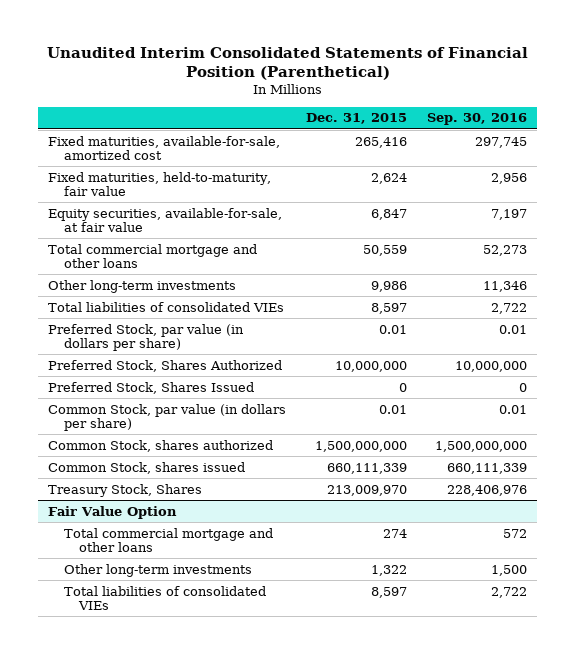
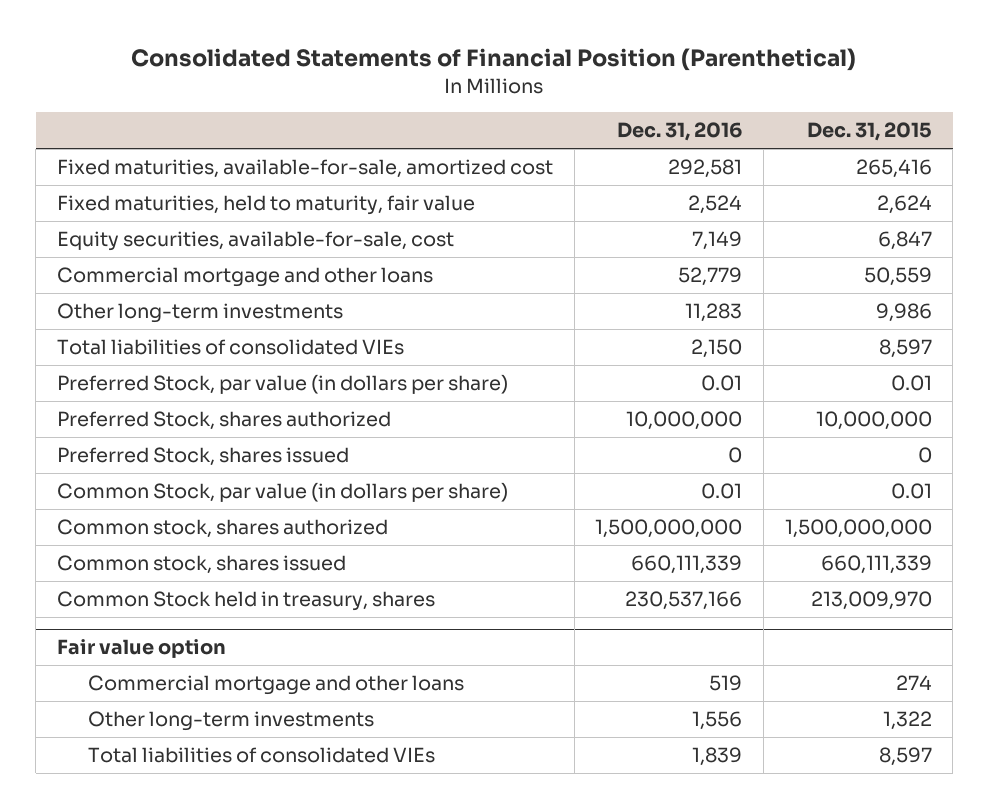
[46,46,528,81] Unaudited Interim Consolidated Statements of Financial Position (Parenthetical) -> [131,48,857,72] Consolidated Statements of Financial Position (Parenthetical)
[427,113,528,126] Sep. 30, 2016 -> none
none -> [617,122,743,142] Dec. 31, 2016
[48,171,272,197] Fixed maturities, held-to-maturity, fair value -> [56,195,475,216] Fixed maturities, held to maturity, fair value
[48,207,283,233] Equity securities, available-for-sale, at fair value -> [56,231,454,252] Equity securities, available-for-sale, cost
[48,243,258,269] Total commercial mortgage and other loans -> [56,267,433,288] Commercial mortgage and other loans
[48,359,283,372] Preferred Stock, Shares Authorized -> [56,411,391,431] Preferred Stock, shares authorized
[48,381,255,394] Preferred Stock, Shares Issued -> [56,447,349,467] Preferred Stock, shares issued
[48,439,274,452] Common Stock, shares authorized -> [56,519,388,539] Common stock, shares authorized
[48,461,246,474] Common Stock, shares issued -> [56,555,346,575] Common stock, shares issued
[48,483,203,497] Treasury Stock, Shares -> [56,591,435,612] Common Stock held in treasury, shares
[48,505,178,519] Fair Value Option -> [56,639,226,659] Fair value option
[63,527,273,553] Total commercial mortgage and other loans -> [87,675,464,696] Commercial mortgage and other loans

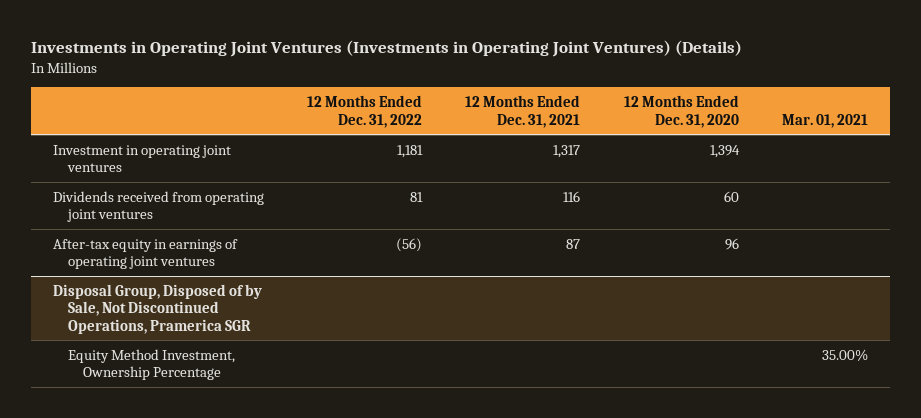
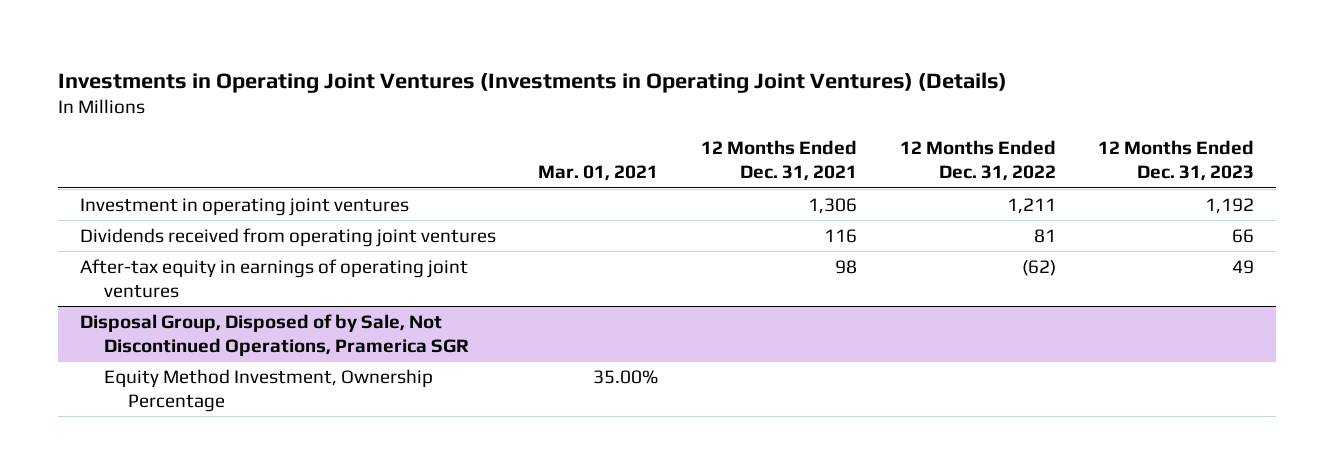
[623,94,739,128] 12 Months Ended Dec. 31, 2020 -> none
none -> [1098,139,1255,182] 12 Months Ended Dec. 31, 2023
[396,144,423,158] 1,181 -> [1006,197,1056,214] 1,211
[553,144,581,158] 1,317 -> [808,197,858,214] 1,306
[395,237,422,252] (56) -> [1021,259,1056,276] (62)
[566,238,581,249] 87 -> [835,259,858,274] 98

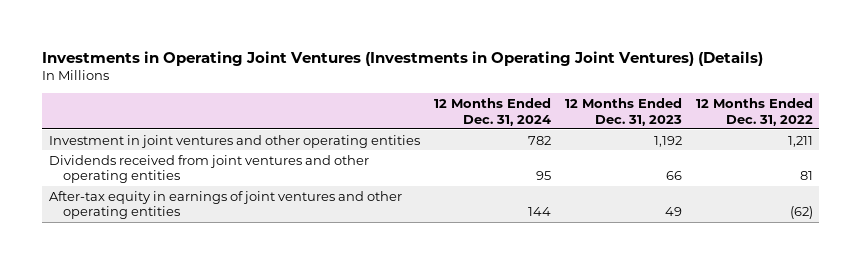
[538,165,659,182] Mar. 01, 2021 -> none
[701,139,858,182] 12 Months Ended Dec. 31, 2021 -> none
none -> [434,97,552,126] 12 Months Ended Dec. 31, 2024
[79,313,469,357] Disposal Group, Disposed of by Sale, Not Discontinued Operations, Pramerica SGR -> none
[103,368,433,413] Equity Method Investment, Ownership Percentage -> none
[79,197,409,216] Investment in operating joint ventures -> [49,134,421,148] Investment in joint ventures and other operating entities
[79,227,496,247] Dividends received from operating joint ventures -> [49,154,370,184] Dividends received from joint ventures and other operating entities
[79,258,468,299] After-tax equity in earnings of operating joint ventures -> [49,190,403,220] After-tax equity in earnings of joint ventures and other operating entities

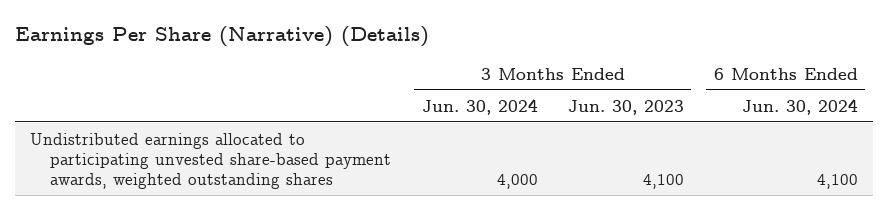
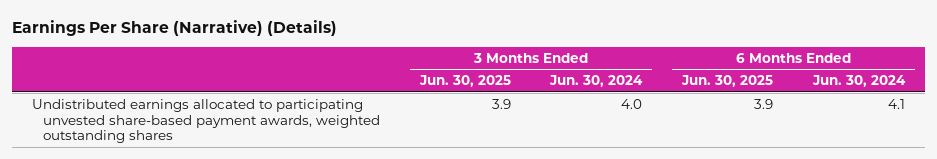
[567,99,684,115] Jun. 30, 2023 -> none
none -> [418,75,511,88] Jun. 30, 2025
none -> [681,75,774,88] Jun. 30, 2025
[496,174,538,190] 4,000 -> [621,98,643,109] 4.0
[816,174,858,190] 4,100 -> [887,98,905,109] 4.1

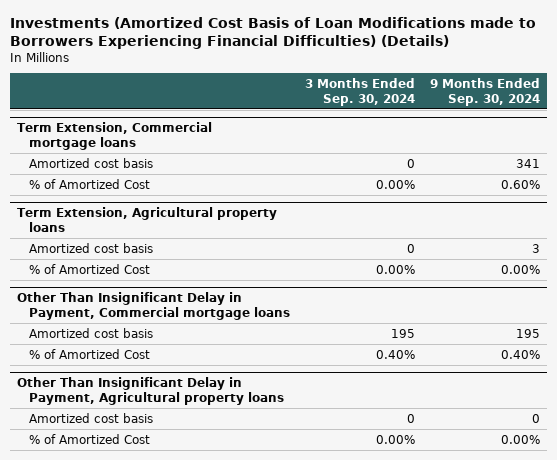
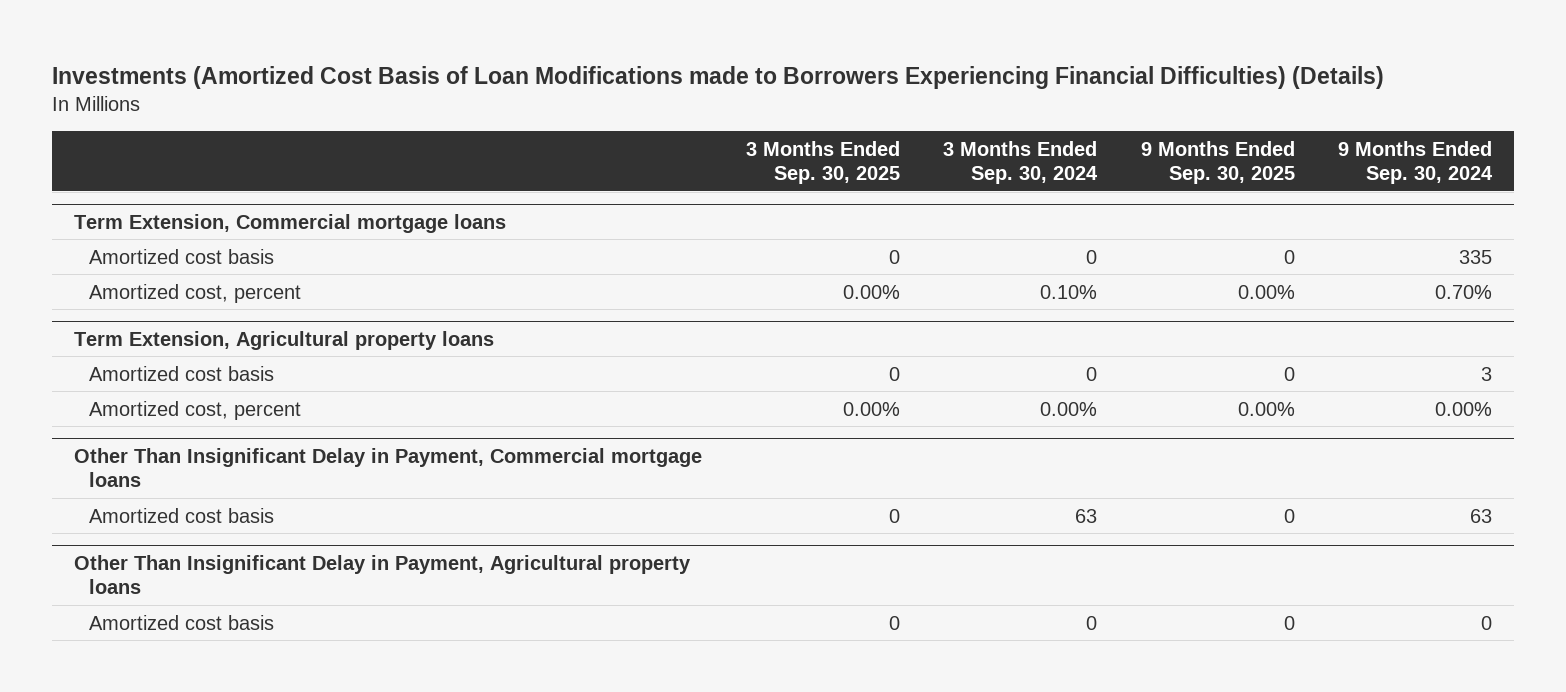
none -> [745,140,900,184] 3 Months Ended Sep. 30, 2025
none -> [1140,140,1295,184] 9 Months Ended Sep. 30, 2025
[515,158,540,168] 341 -> [1459,249,1493,264] 335
[29,178,151,189] % of Amortized Cost -> [88,283,301,303] Amortized cost, percent
[375,179,415,189] 0.00% -> [1040,284,1098,299] 0.10%
[500,179,540,189] 0.60% -> [1435,284,1493,299] 0.70%
[29,263,151,274] % of Amortized Cost -> [88,400,301,420] Amortized cost, percent
[29,348,151,359] % of Amortized Cost -> none
[390,328,415,338] 195 -> [1075,508,1098,523] 63
[515,328,540,338] 195 -> [1470,508,1493,523] 63
[29,433,151,444] % of Amortized Cost -> none

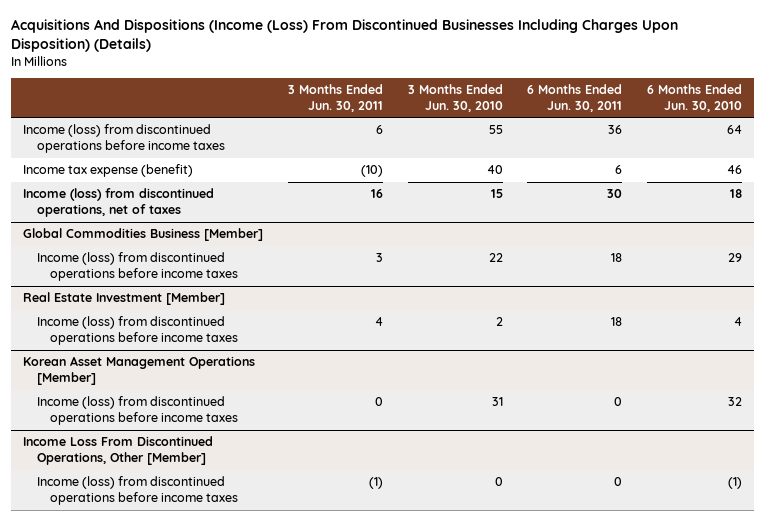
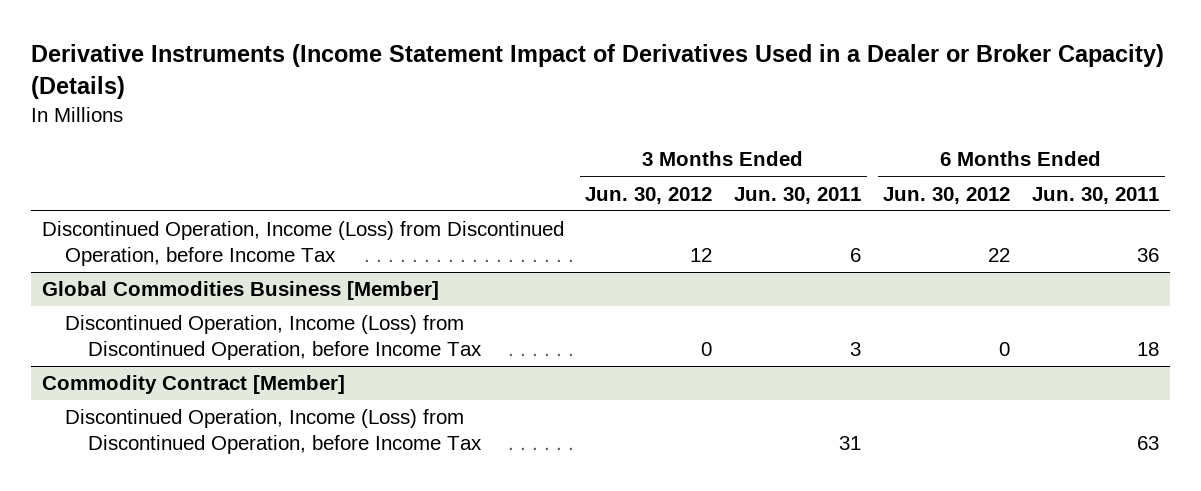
[10,19,678,53] Acquisitions And Dispositions (Income (Loss) From Discontinued Businesses Including Charges Upon Disposition) (Details) -> [30,44,1164,100] Derivative Instruments (Income Statement Impact of Derivatives Used in a Dealer or Broker Capacity) (Details)
[407,84,503,112] 3 Months Ended Jun. 30, 2010 -> none
[646,84,742,112] 6 Months Ended Jun. 30, 2010 -> none
none -> [585,186,713,204] Jun. 30, 2012
none -> [883,186,1011,204] Jun. 30, 2012
[23,164,194,178] Income tax expense (benefit) -> none
[23,188,215,217] Income (loss) from discontinued operations, net of taxes -> none
[23,124,225,153] Income (loss) from discontinued operations before income taxes -> [41,221,564,266] Discontinued Operation, Income (Loss) from Discontinued Operation, before Income Tax
[23,292,226,306] Real Estate Investment [Member] -> none
[23,356,256,385] Korean Asset Management Operations [Member] -> none
[36,396,238,425] Income (loss) from discontinued operations before income taxes -> none
[23,436,214,465] Income Loss From Discontinued Operations, Other [Member] -> none
[36,476,238,505] Income (loss) from discontinued operations before income taxes -> none
[36,252,238,281] Income (loss) from discontinued operations before income taxes -> [64,315,482,360] Discontinued Operation, Income (Loss) from Discontinued Operation, before Income Tax
none -> [41,375,345,395] Commodity Contract [Member]
[36,316,238,345] Income (loss) from discontinued operations before income taxes -> [64,409,482,454] Discontinued Operation, Income (Loss) from Discontinued Operation, before Income Tax
[374,317,383,327] 4 -> [839,435,862,450] 31
[611,317,623,327] 18 -> [1137,435,1160,450] 63

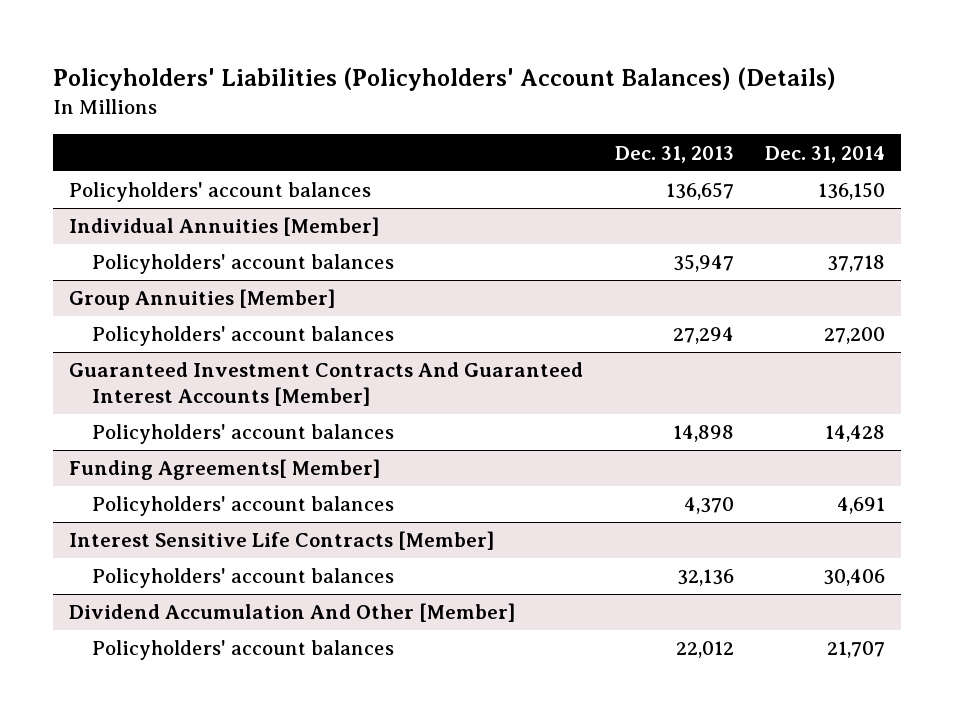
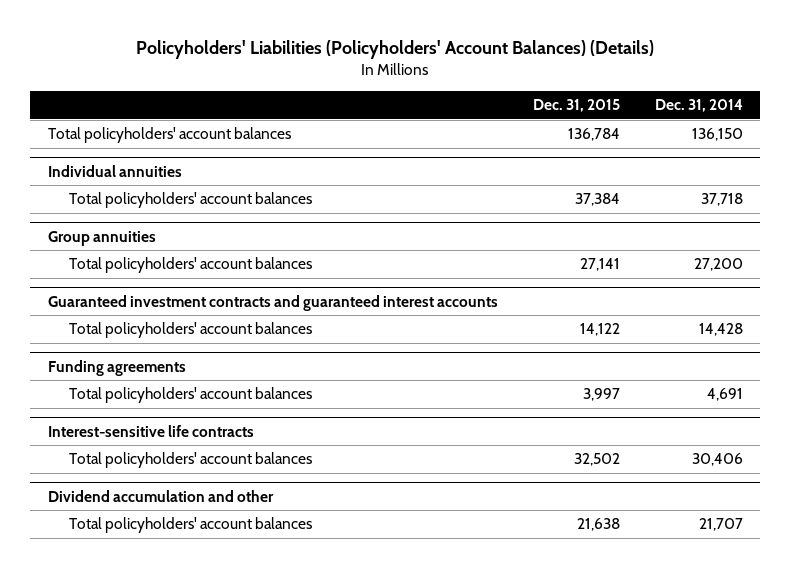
[614,145,734,163] Dec. 31, 2013 -> none
none -> [532,99,620,113] Dec. 31, 2015
[69,182,372,203] Policyholders' account balances -> [47,127,291,144] Total policyholders' account balances
[69,217,380,237] Individual Annuities [Member] -> [47,164,182,177] Individual annuities
[91,254,394,275] Policyholders' account balances -> [69,192,313,209] Total policyholders' account balances
[69,289,336,311] Group Annuities [Member] -> [47,230,156,246] Group annuities
[91,326,394,347] Policyholders' account balances -> [69,257,313,274] Total policyholders' account balances
[69,362,584,407] Guaranteed Investment Contracts And Guaranteed Interest Accounts [Member] -> [47,294,498,311] Guaranteed investment contracts and guaranteed interest accounts
[91,424,394,445] Policyholders' account balances -> [69,322,313,339] Total policyholders' account balances
[69,459,381,481] Funding Agreements[ Member] -> [47,359,186,376] Funding agreements
[91,496,394,517] Policyholders' account balances -> [69,387,313,404] Total policyholders' account balances
[69,531,495,551] Interest Sensitive Life Contracts [Member] -> [47,424,254,437] Interest-sensitive life contracts
[91,568,394,589] Policyholders' account balances -> [69,452,313,469] Total policyholders' account balances
[69,603,516,623] Dividend Accumulation And Other [Member] -> [47,489,274,502] Dividend accumulation and other
[91,640,394,661] Policyholders' account balances -> [69,517,313,534] Total policyholders' account balances

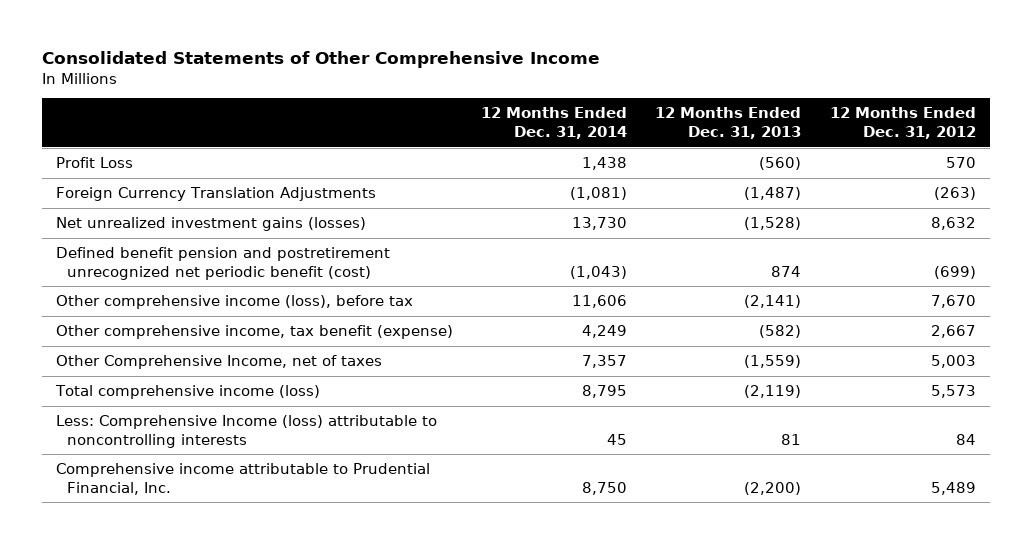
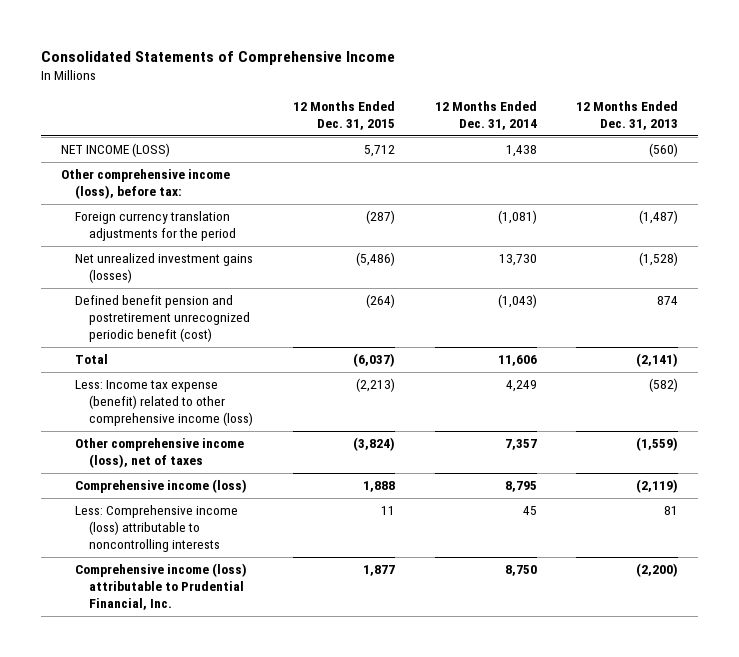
[41,51,600,69] Consolidated Statements of Other Comprehensive Income -> [41,51,396,66] Consolidated Statements of Comprehensive Income
[829,107,976,139] 12 Months Ended Dec. 31, 2012 -> none
none -> [292,101,395,131] 12 Months Ended Dec. 31, 2015
[55,157,133,169] Profit Loss -> [60,143,170,158] NET INCOME (LOSS)
none -> [60,169,230,200] Other comprehensive income (loss), before tax:
[55,187,376,202] Foreign Currency Translation Adjustments -> [75,211,237,242] Foreign currency translation adjustments for the period
[55,247,390,280] Defined benefit pension and postretirement unrecognized net periodic benefit (cost) -> [75,295,251,343] Defined benefit pension and postretirement unrecognized periodic benefit (cost)
[55,295,413,310] Other comprehensive income (loss), before tax -> [75,354,109,365] Total
[55,325,453,340] Other comprehensive income, tax benefit (expense) -> [75,380,254,427] Less: Income tax expense (benefit) related to other comprehensive income (loss)
[55,355,382,370] Other Comprehensive Income, net of taxes -> [75,438,245,469] Other comprehensive income (loss), net of taxes
[54,385,320,400] Total comprehensive income (loss) -> [75,479,248,494] Comprehensive income (loss)
[55,415,437,448] Less: Comprehensive Income (loss) attributable to noncontrolling interests -> [75,505,239,553] Less: Comprehensive income (loss) attributable to noncontrolling interests
[55,463,430,495] Comprehensive income attributable to Prudential Financial, Inc. -> [75,563,248,611] Comprehensive income (loss) attributable to Prudential Financial, Inc.

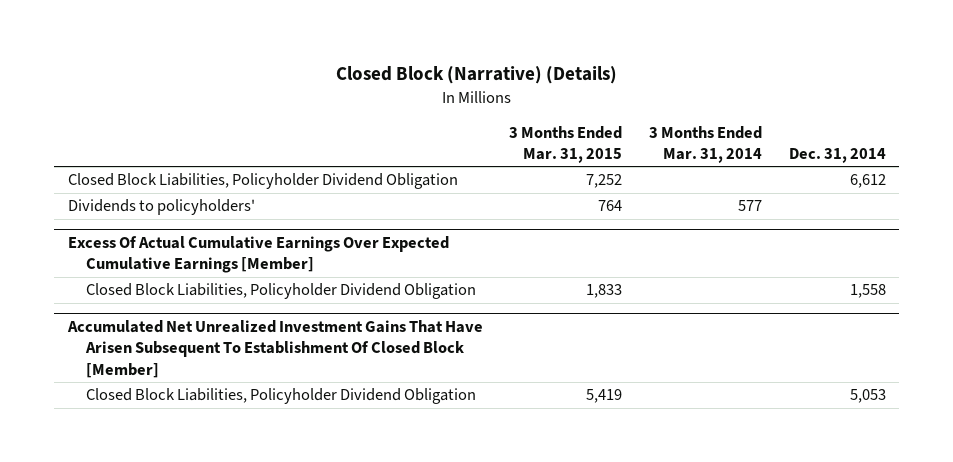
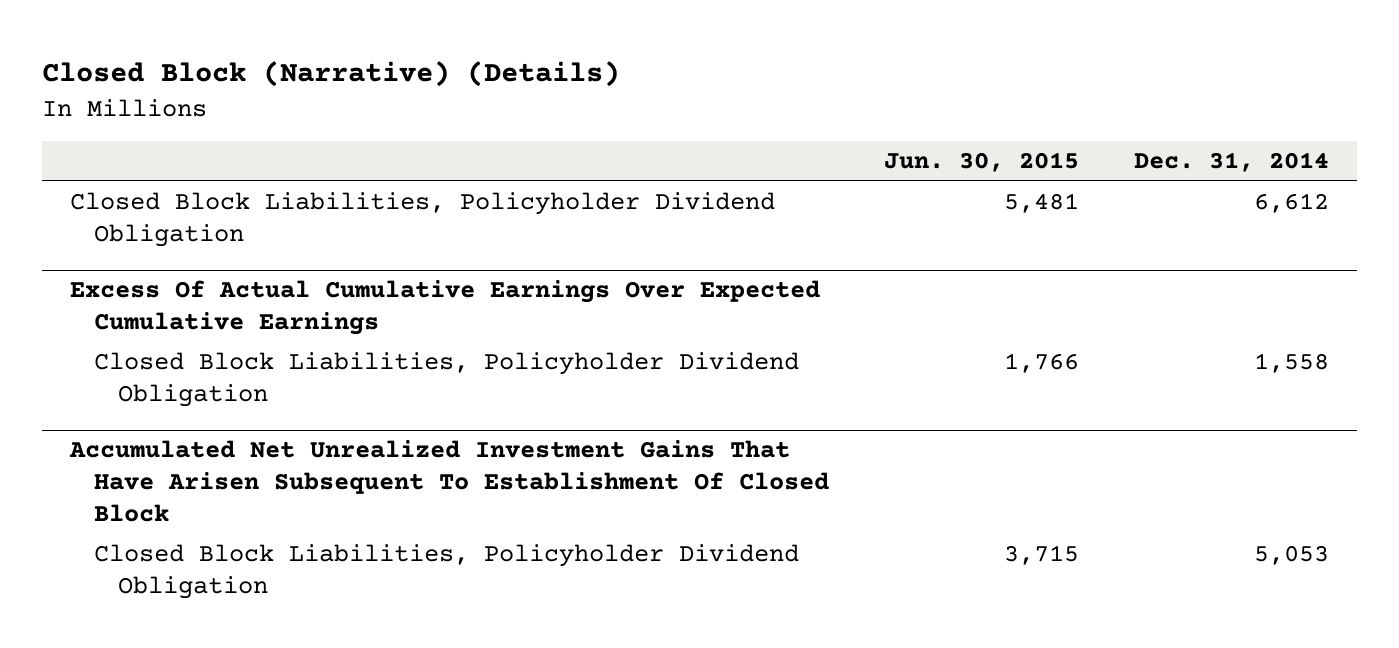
[509,125,623,164] 3 Months Ended Mar. 31, 2015 -> none
[649,125,763,164] 3 Months Ended Mar. 31, 2014 -> none
none -> [883,152,1079,173] Jun. 30, 2015
[67,199,255,216] Dividends to policyholders' -> none
[67,235,449,274] Excess Of Actual Cumulative Earnings Over Expected Cumulative Earnings [Member] -> [69,280,820,336] Excess Of Actual Cumulative Earnings Over Expected Cumulative Earnings
[66,319,483,378] Accumulated Net Unrealized Investment Gains That Have Arisen Subsequent To Establishment Of Closed Block [Member] -> [68,440,829,523] Accumulated Net Unrealized Investment Gains That Have Arisen Subsequent To Establishment Of Closed Block

